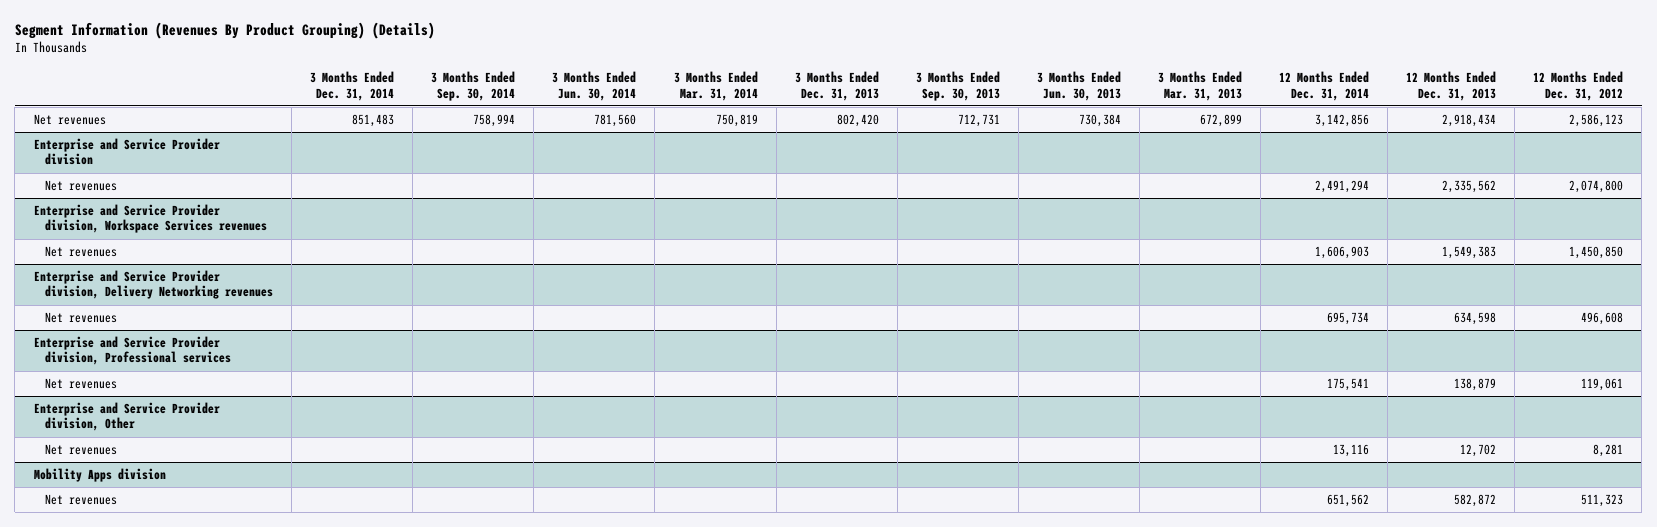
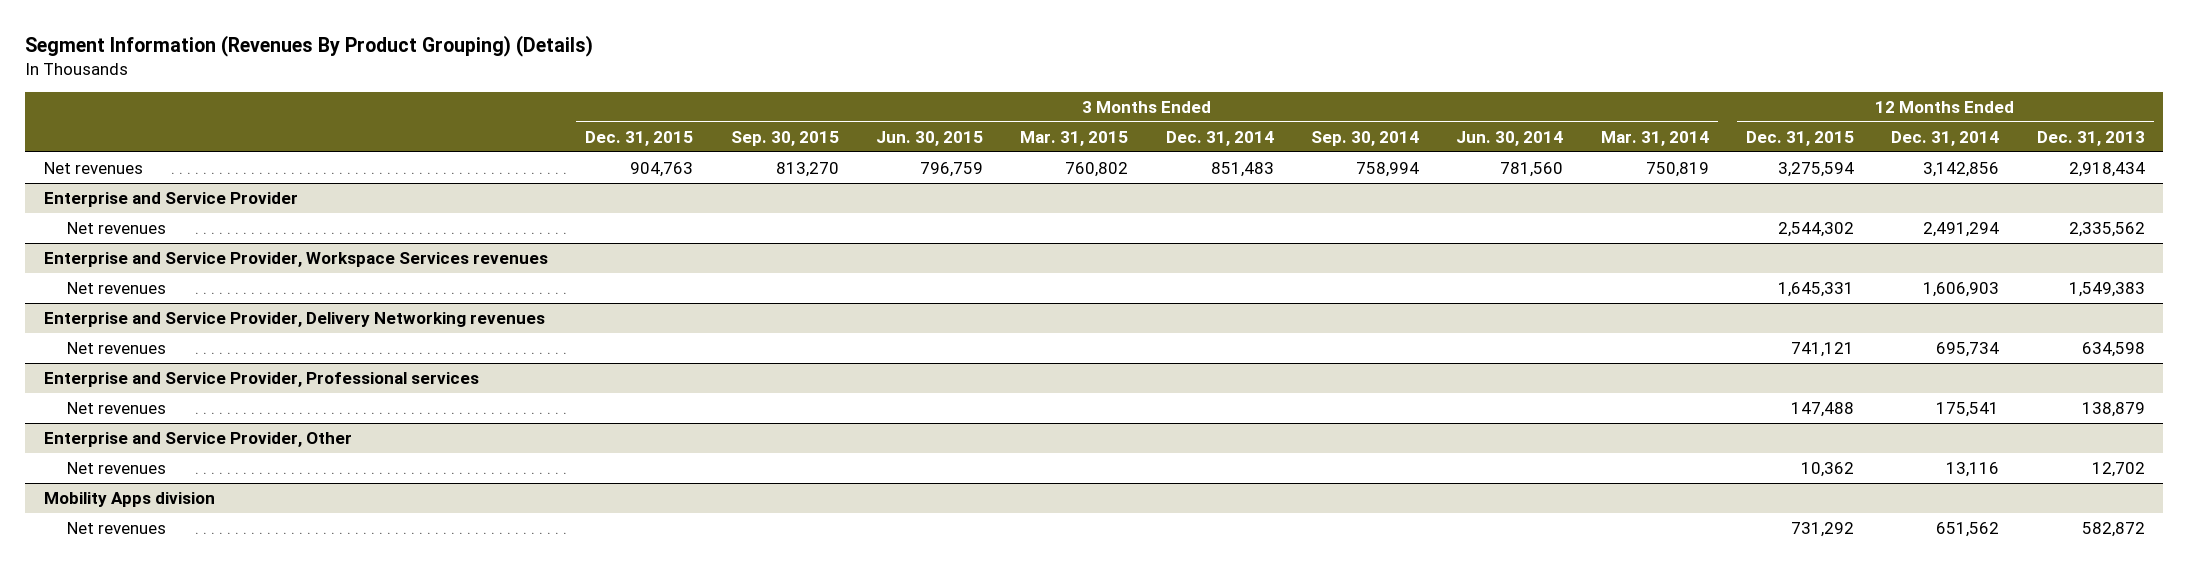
[794,71,879,101] 3 Months Ended Dec. 31, 2013 -> none
[915,71,1000,101] 3 Months Ended Sep. 30, 2013 -> none
[1036,71,1121,101] 3 Months Ended Jun. 30, 2013 -> none
[1157,71,1242,101] 3 Months Ended Mar. 31, 2013 -> none
[1533,71,1624,101] 12 Months Ended Dec. 31, 2012 -> none
none -> [585,130,694,146] Dec. 31, 2015
none -> [730,130,839,146] Sep. 30, 2015
none -> [875,130,983,146] Jun. 30, 2015
none -> [1020,130,1129,146] Mar. 31, 2015
none -> [1746,130,1855,146] Dec. 31, 2015
[33,138,220,166] Enterprise and Service Provider division -> [43,192,298,208] Enterprise and Service Provider
[33,204,268,234] Enterprise and Service Provider division, Workspace Services revenues -> [43,252,548,268] Enterprise and Service Provider, Workspace Services revenues
[33,270,274,300] Enterprise and Service Provider division, Delivery Networking revenues -> [43,312,545,328] Enterprise and Service Provider, Delivery Networking revenues
[33,336,232,366] Enterprise and Service Provider division, Professional services -> [43,372,479,388] Enterprise and Service Provider, Professional services
[33,402,220,432] Enterprise and Service Provider division, Other -> [43,432,352,448] Enterprise and Service Provider, Other

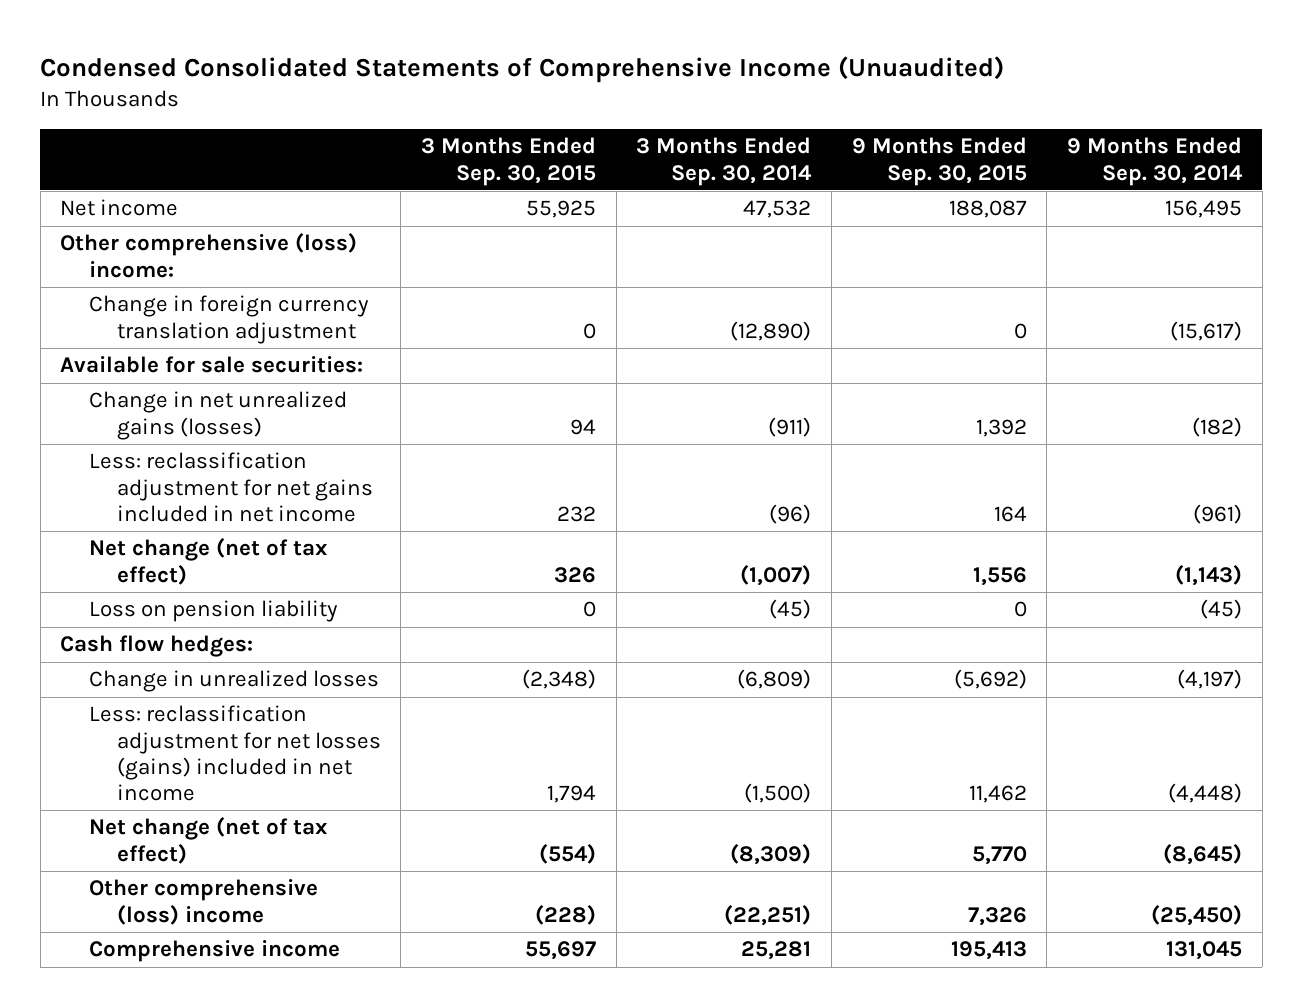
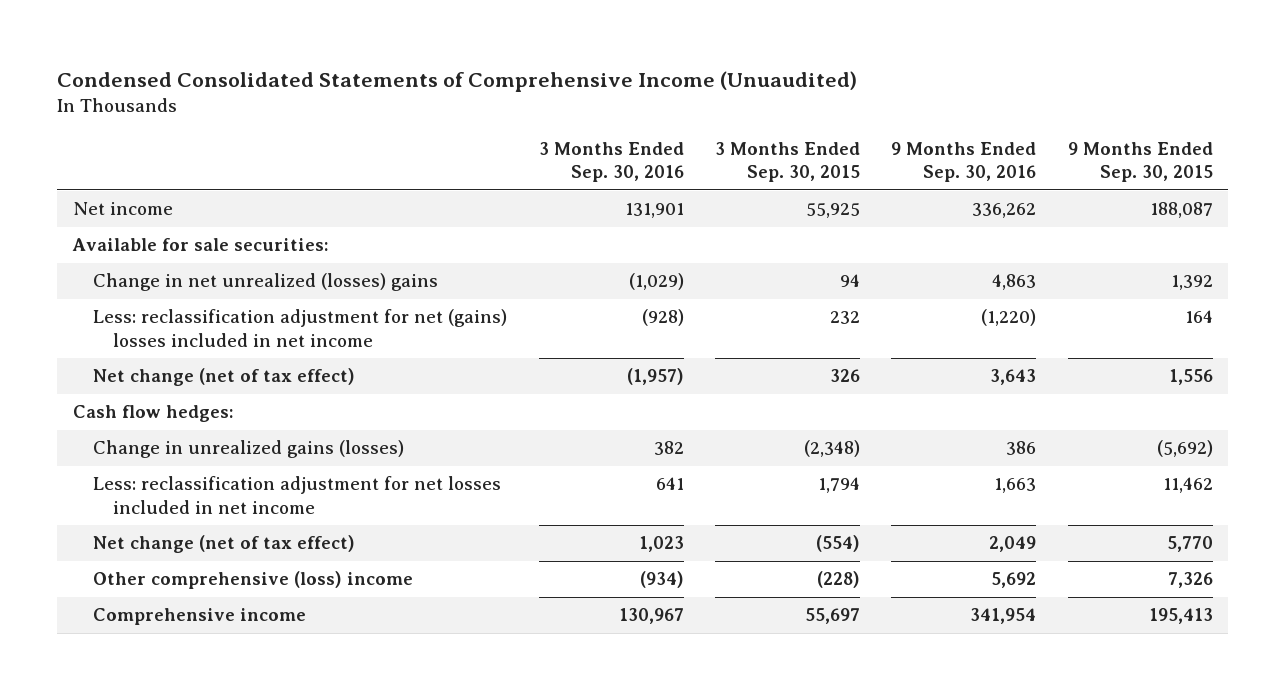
[636,137,813,186] 3 Months Ended Sep. 30, 2014 -> none
[1067,137,1244,186] 9 Months Ended Sep. 30, 2014 -> none
none -> [538,141,684,183] 3 Months Ended Sep. 30, 2016
none -> [891,141,1037,183] 9 Months Ended Sep. 30, 2016
[60,233,358,278] Other comprehensive (loss) income: -> none
[88,295,369,344] Change in foreign currency translation adjustment -> none
[88,391,347,440] Change in net unrealized gains (losses) -> [93,273,439,292] Change in net unrealized (losses) gains
[88,452,373,522] Less: reclassification adjustment for net gains included in net income -> [93,309,508,347] Less: reclassification adjustment for net (gains) losses included in net income
[88,600,338,623] Loss on pension liability -> none
[88,670,379,693] Change in unrealized losses -> [93,440,405,459] Change in unrealized gains (losses)
[88,705,381,801] Less: reclassification adjustment for net losses (gains) included in net income -> [93,476,502,514] Less: reclassification adjustment for net losses included in net income

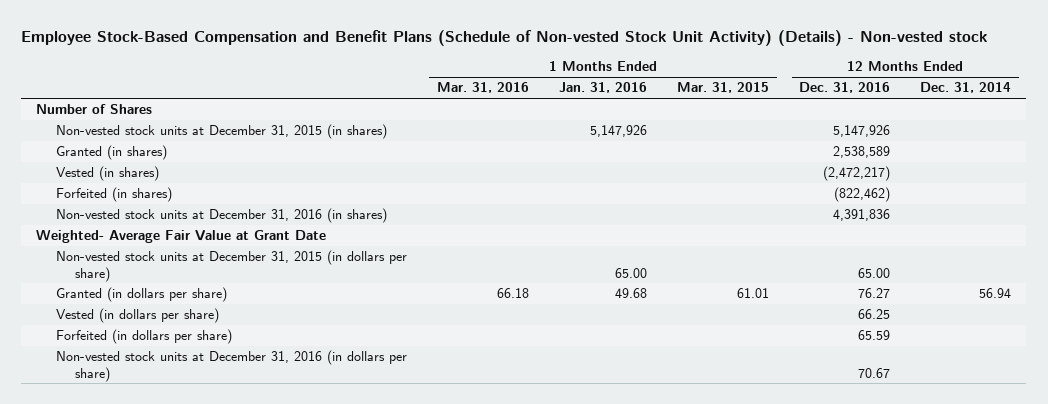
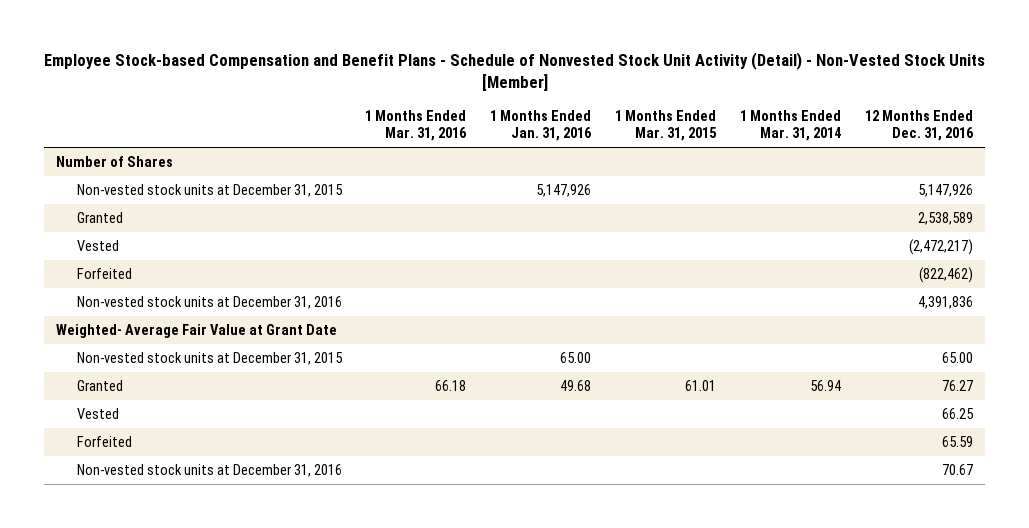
[21,30,988,47] Employee Stock-Based Compensation and Benefit Plans (Schedule of Non-vested Stock Unit Activity) (Details) - Non-vested stock -> [43,51,985,92] Employee Stock-based Compensation and Benefit Plans - Schedule of Nonvested Stock Unit Activity (Detail) - Non-Vested Stock Units [Member]
[920,82,1012,94] Dec. 31, 2014 -> none
none -> [740,110,842,142] 1 Months Ended Mar. 31, 2014
[55,124,387,140] Non-vested stock units at December 31, 2015 (in shares) -> [76,183,343,197] Non-vested stock units at December 31, 2015
[55,145,167,161] Granted (in shares) -> [76,211,123,223] Granted
[55,166,159,182] Vested (in shares) -> [76,239,119,251] Vested
[55,187,172,203] Forfeited (in shares) -> [76,267,132,279] Forfeited
[55,208,387,224] Non-vested stock units at December 31, 2016 (in shares) -> [76,295,342,309] Non-vested stock units at December 31, 2016
[55,250,407,282] Non-vested stock units at December 31, 2015 (in dollars per share) -> [76,351,343,365] Non-vested stock units at December 31, 2015
[55,287,227,303] Granted (in dollars per share) -> [76,379,123,391] Granted
[55,308,219,324] Vested (in dollars per share) -> [76,407,119,419] Vested
[55,329,232,345] Forfeited (in dollars per share) -> [76,435,132,447] Forfeited
[55,350,407,382] Non-vested stock units at December 31, 2016 (in dollars per share) -> [76,463,342,477] Non-vested stock units at December 31, 2016

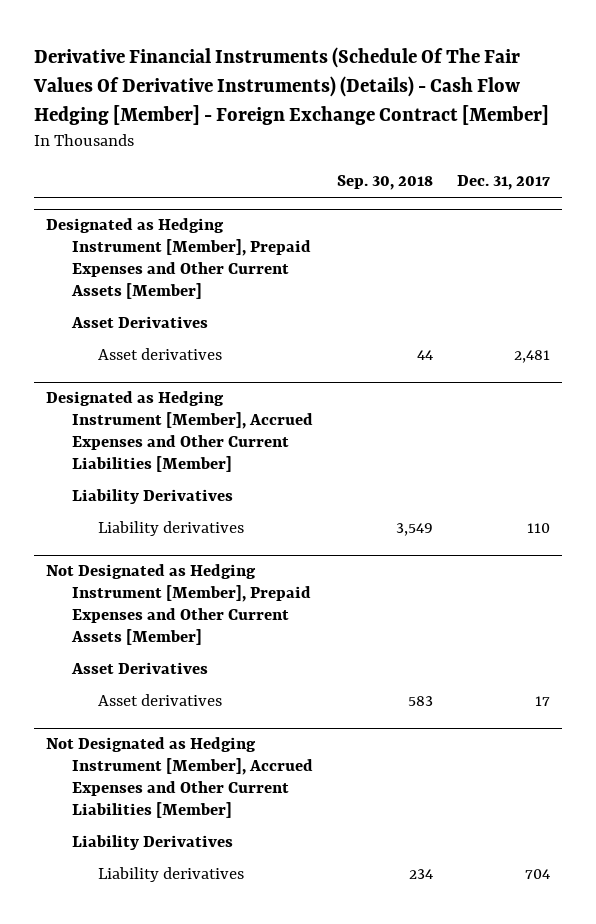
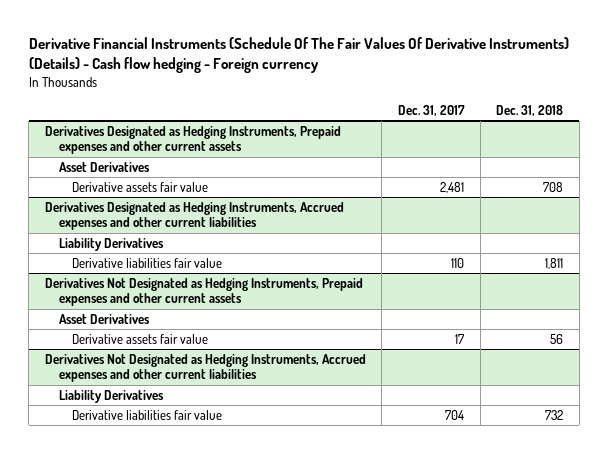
[33,47,550,126] Derivative Financial Instruments (Schedule Of The Fair Values Of Derivative Instruments) (Details) - Cash Flow Hedging [Member] - Foreign Exchange Contract [Member] -> [28,37,569,74] Derivative Financial Instruments (Schedule Of The Fair Values Of Derivative Instruments) (Details) - Cash flow hedging - Foreign currency
[337,175,434,191] Sep. 30, 2018 -> none
none -> [496,104,564,116] Dec. 31, 2018
[46,218,312,300] Designated as Hedging Instrument [Member], Prepaid Expenses and Other Current Assets [Member] -> [44,126,341,155] Derivatives Designated as Hedging Instruments, Prepaid expenses and other current assets
[98,348,223,361] Asset derivatives -> [72,182,209,193] Derivative assets fair value
[46,391,314,473] Designated as Hedging Instrument [Member], Accrued Expenses and Other Current Liabilities [Member] -> [44,202,344,231] Derivatives Designated as Hedging Instruments, Accrued expenses and other current liabilities
[98,521,245,537] Liability derivatives -> [72,258,223,269] Derivative liabilities fair value
[46,564,312,646] Not Designated as Hedging Instrument [Member], Prepaid Expenses and Other Current Assets [Member] -> [44,278,363,307] Derivatives Not Designated as Hedging Instruments, Prepaid expenses and other current assets
[98,694,223,707] Asset derivatives -> [72,334,209,345] Derivative assets fair value
[46,737,314,819] Not Designated as Hedging Instrument [Member], Accrued Expenses and Other Current Liabilities [Member] -> [44,354,366,383] Derivatives Not Designated as Hedging Instruments, Accrued expenses and other current liabilities
[98,867,245,883] Liability derivatives -> [72,410,223,421] Derivative liabilities fair value

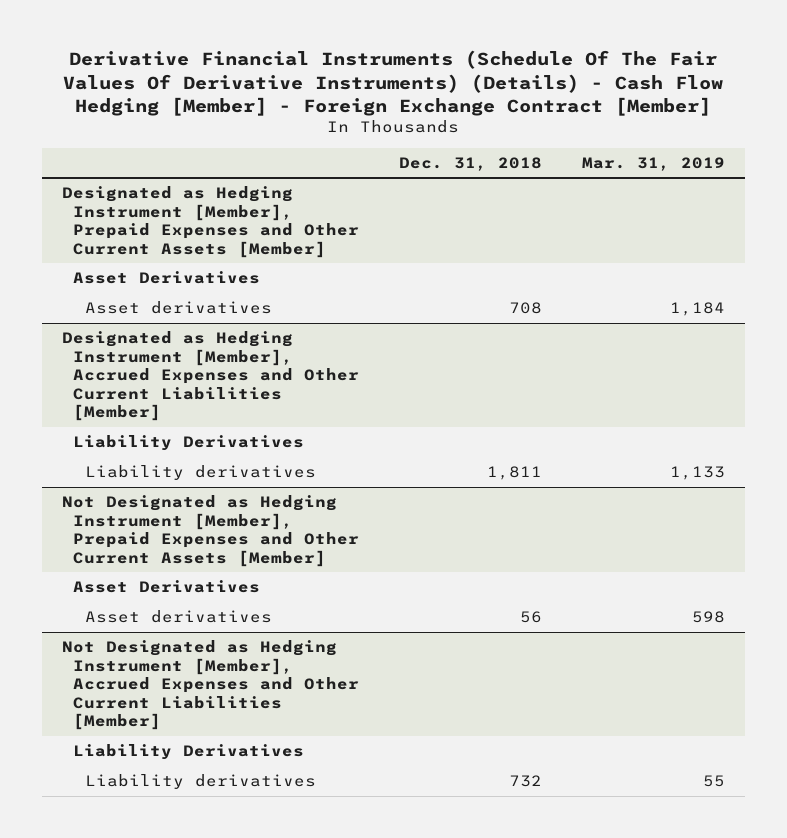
[28,37,569,74] Derivative Financial Instruments (Schedule Of The Fair Values Of Derivative Instruments) (Details) - Cash flow hedging - Foreign currency -> [63,50,724,117] Derivative Financial Instruments (Schedule Of The Fair Values Of Derivative Instruments) (Details) - Cash Flow Hedging [Member] - Foreign Exchange Contract [Member]
[398,104,466,116] Dec. 31, 2017 -> none
none -> [582,156,726,171] Mar. 31, 2019
[44,126,341,155] Derivatives Designated as Hedging Instruments, Prepaid expenses and other current assets -> [61,186,360,258] Designated as Hedging Instrument [Member], Prepaid Expenses and Other Current Assets [Member]
[72,182,209,193] Derivative assets fair value -> [84,301,272,315] Asset derivatives
[44,202,344,231] Derivatives Designated as Hedging Instruments, Accrued expenses and other current liabilities -> [61,331,360,422] Designated as Hedging Instrument [Member], Accrued Expenses and Other Current Liabilities [Member]
[72,258,223,269] Derivative liabilities fair value -> [84,465,316,481] Liability derivatives
[44,278,363,307] Derivatives Not Designated as Hedging Instruments, Prepaid expenses and other current assets -> [61,495,360,567] Not Designated as Hedging Instrument [Member], Prepaid Expenses and Other Current Assets [Member]
[72,334,209,345] Derivative assets fair value -> [84,610,272,624] Asset derivatives
[44,354,366,383] Derivatives Not Designated as Hedging Instruments, Accrued expenses and other current liabilities -> [61,640,360,731] Not Designated as Hedging Instrument [Member], Accrued Expenses and Other Current Liabilities [Member]
[72,410,223,421] Derivative liabilities fair value -> [84,774,316,790] Liability derivatives

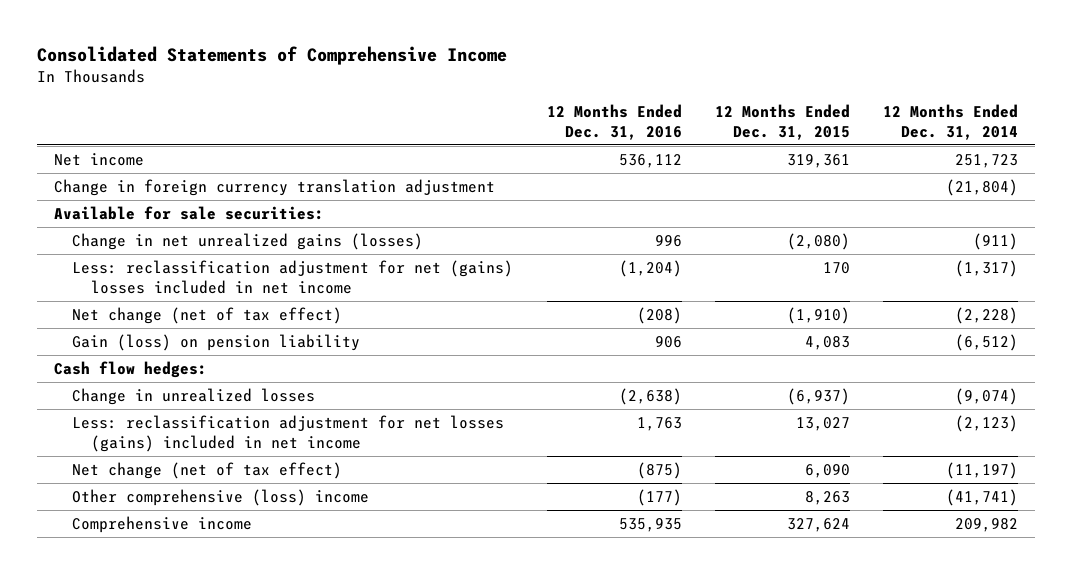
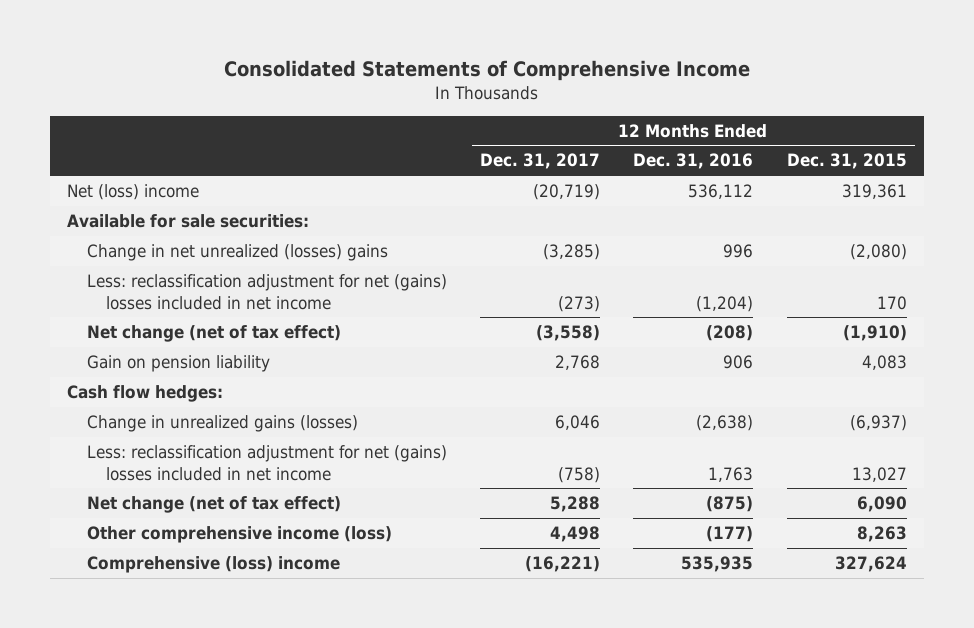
[883,103,1019,140] 12 Months Ended Dec. 31, 2014 -> none
none -> [480,153,601,170] Dec. 31, 2017
[53,179,495,197] Change in foreign currency translation adjustment -> none
[53,153,144,167] Net income -> [67,183,200,200] Net (loss) income
[72,233,424,251] Change in net unrealized gains (losses) -> [86,243,388,261] Change in net unrealized (losses) gains
[72,334,361,352] Gain (loss) on pension liability -> [86,354,270,372] Gain on pension liability
[72,388,316,406] Change in unrealized losses -> [86,414,358,432] Change in unrealized gains (losses)
[72,415,505,452] Less: reclassification adjustment for net losses (gains) included in net income -> [86,444,447,481] Less: reclassification adjustment for net (gains) losses included in net income
[72,489,370,507] Other comprehensive (loss) income -> [86,525,392,543] Other comprehensive income (loss)
[72,516,253,534] Comprehensive income -> [86,555,340,573] Comprehensive (loss) income

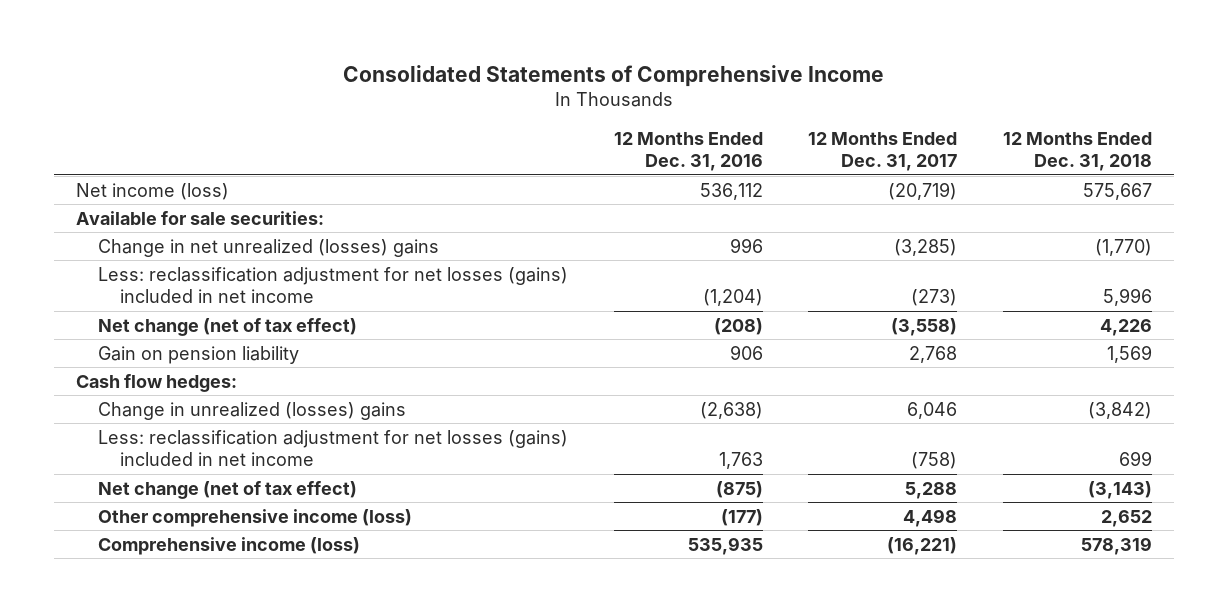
[786,153,907,170] Dec. 31, 2015 -> none
none -> [1002,131,1152,172] 12 Months Ended Dec. 31, 2018
[67,183,200,200] Net (loss) income -> [76,182,230,200] Net income (loss)
[86,273,447,310] Less: reclassification adjustment for net (gains) losses included in net income -> [98,266,569,304] Less: reclassification adjustment for net losses (gains) included in net income
[86,414,358,432] Change in unrealized gains (losses) -> [98,401,407,420] Change in unrealized (losses) gains
[86,444,447,481] Less: reclassification adjustment for net (gains) losses included in net income -> [98,429,569,467] Less: reclassification adjustment for net losses (gains) included in net income
[86,555,340,573] Comprehensive (loss) income -> [98,536,361,555] Comprehensive income (loss)

